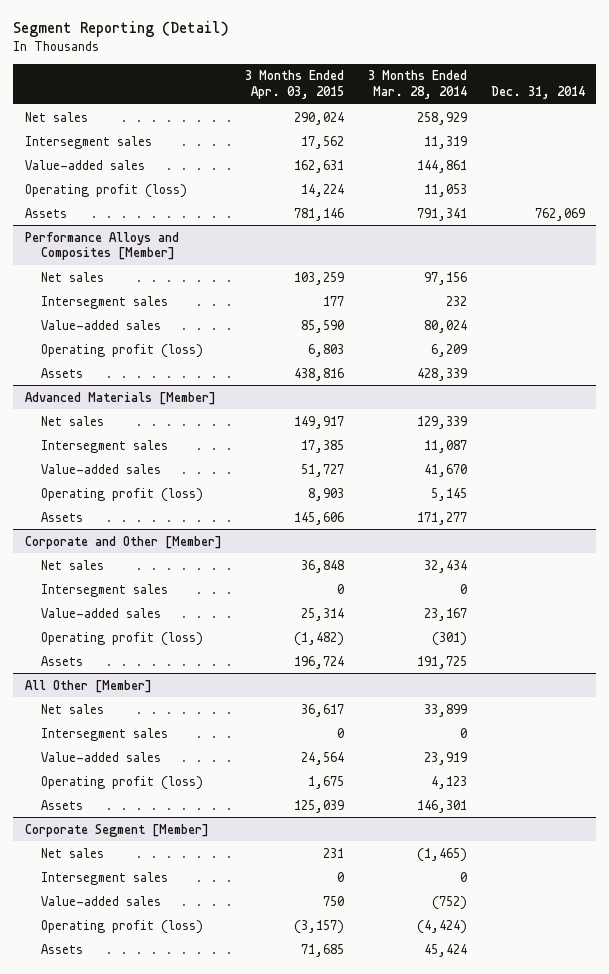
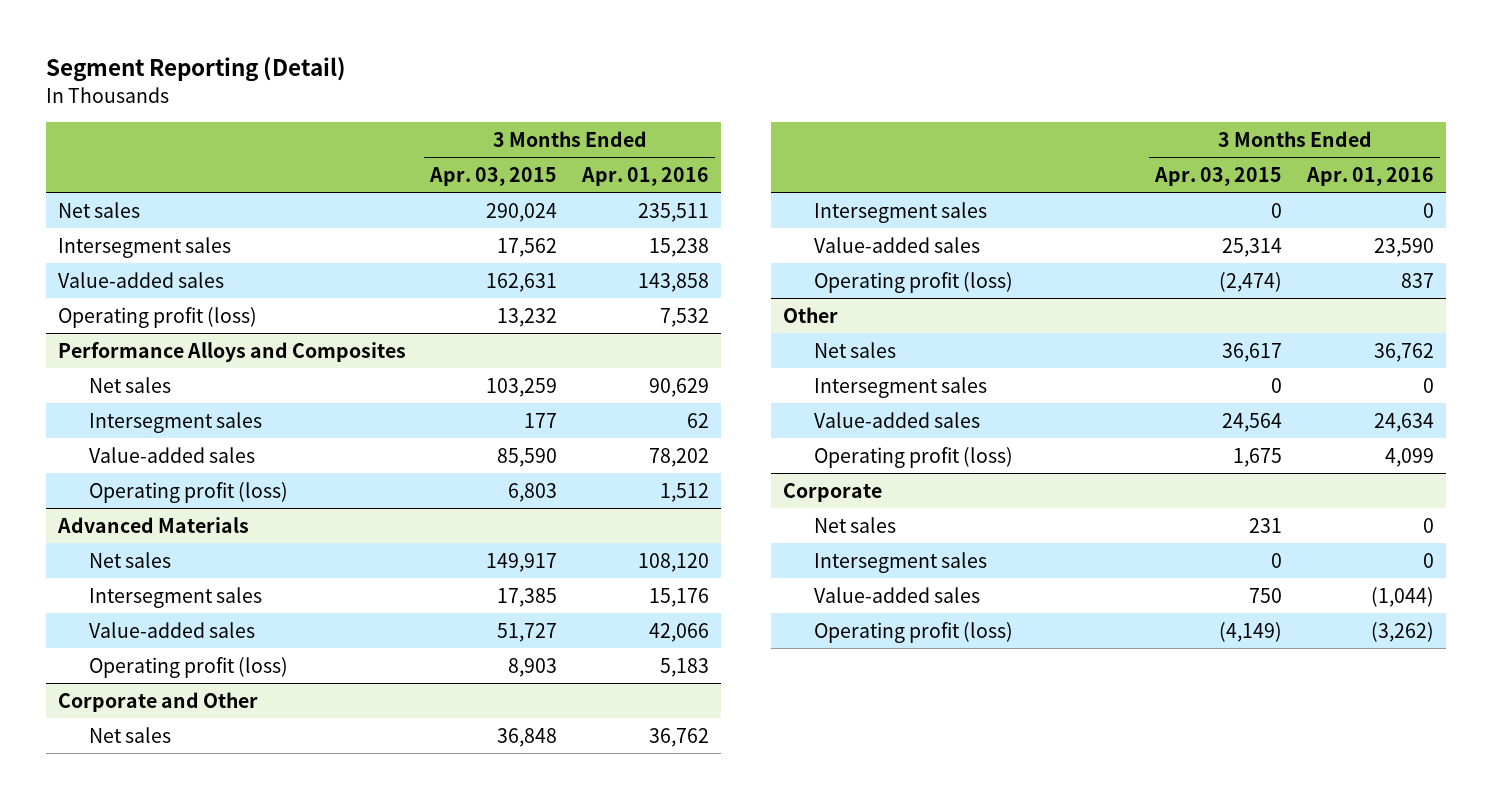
[367,70,467,100] 3 Months Ended Mar. 28, 2014 -> none
[490,86,585,100] Dec. 31, 2014 -> none
none -> [580,166,709,186] Apr. 01, 2016
[24,207,67,218] Assets -> none
[301,183,345,197] 14,224 -> [497,307,558,327] 13,232
[24,231,179,261] Performance Alloys and Composites [Member] -> [57,341,406,362] Performance Alloys and Composites
[40,367,83,378] Assets -> none
[24,391,216,405] Advanced Materials [Member] -> [56,516,249,533] Advanced Materials
[40,511,83,522] Assets -> none
[24,535,222,549] Corporate and Other [Member] -> [57,691,258,712] Corporate and Other
[40,655,83,666] Assets -> none
[294,631,345,646] (1,482) -> [1219,271,1283,292] (2,474)
[24,679,152,693] All Other [Member] -> [782,306,838,323] Other
[40,799,83,810] Assets -> none
[24,823,209,837] Corporate Segment [Member] -> [782,482,882,502] Corporate
[40,943,83,954] Assets -> none
[294,919,345,934] (3,157) -> [1219,621,1283,642] (4,149)

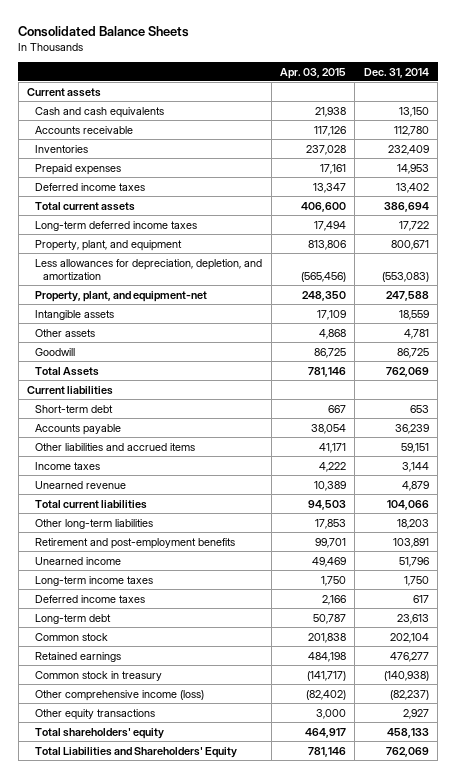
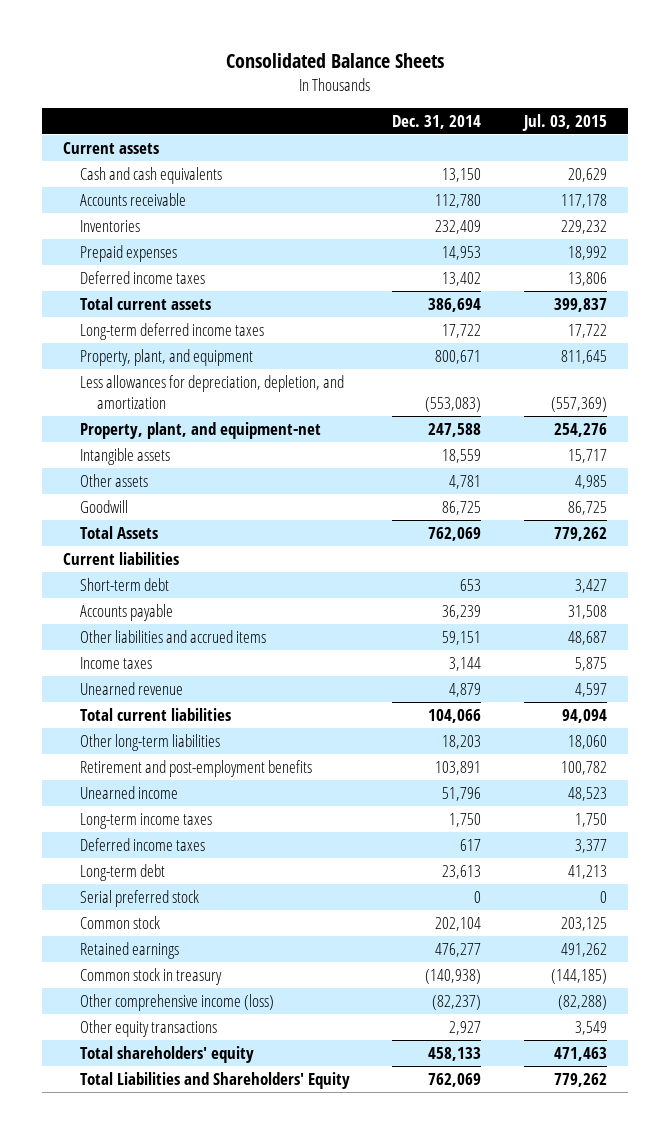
[279,67,346,79] Apr. 03, 2015 -> none
none -> [521,113,607,131] Jul. 03, 2015
none -> [80,889,200,907] Serial preferred stock

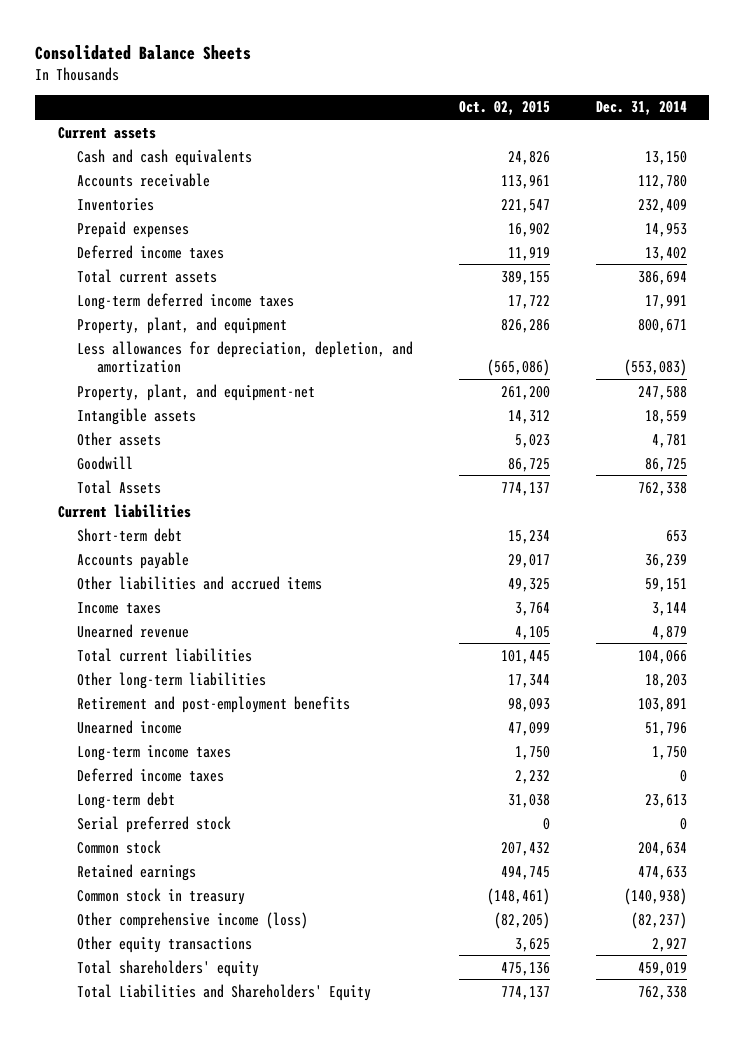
[521,113,607,131] Jul. 03, 2015 -> none
none -> [458,101,550,116] Oct. 02, 2015
[442,323,482,338] 17,722 -> [644,294,687,309] 17,991
[428,526,482,541] 762,069 -> [637,481,687,496] 762,338
[460,838,482,851] 617 -> [679,769,687,782] 0
[435,916,482,931] 202,104 -> [637,841,687,856] 204,634
[435,942,482,957] 476,277 -> [637,865,687,880] 474,633
[428,1046,482,1061] 458,133 -> [637,961,687,976] 459,019
[428,1072,482,1087] 762,069 -> [637,985,687,1000] 762,338

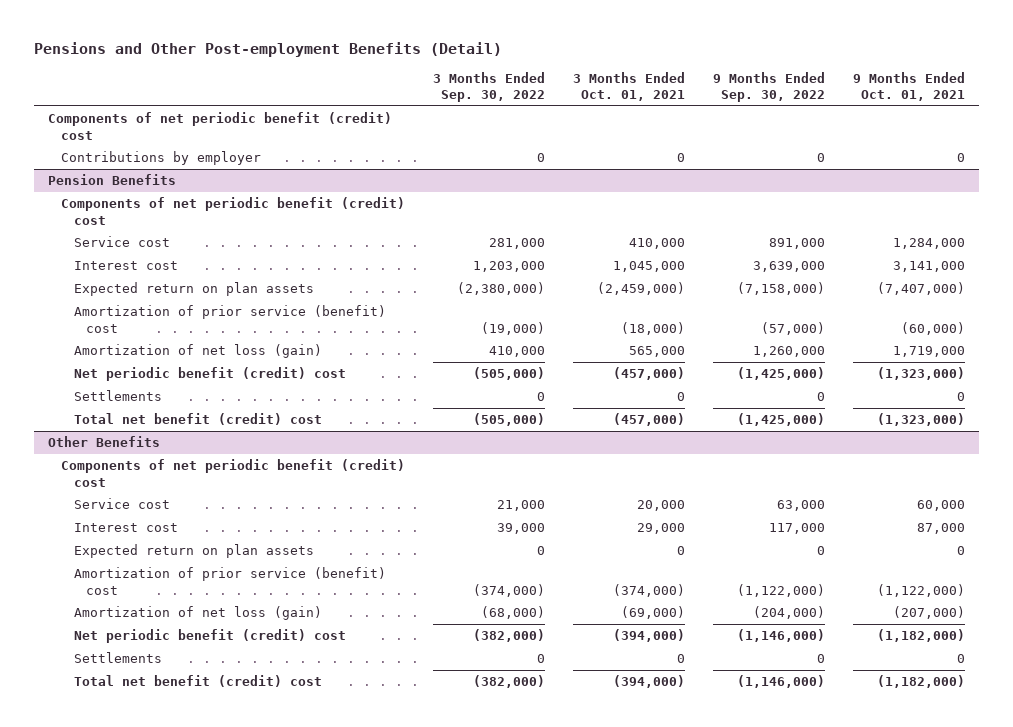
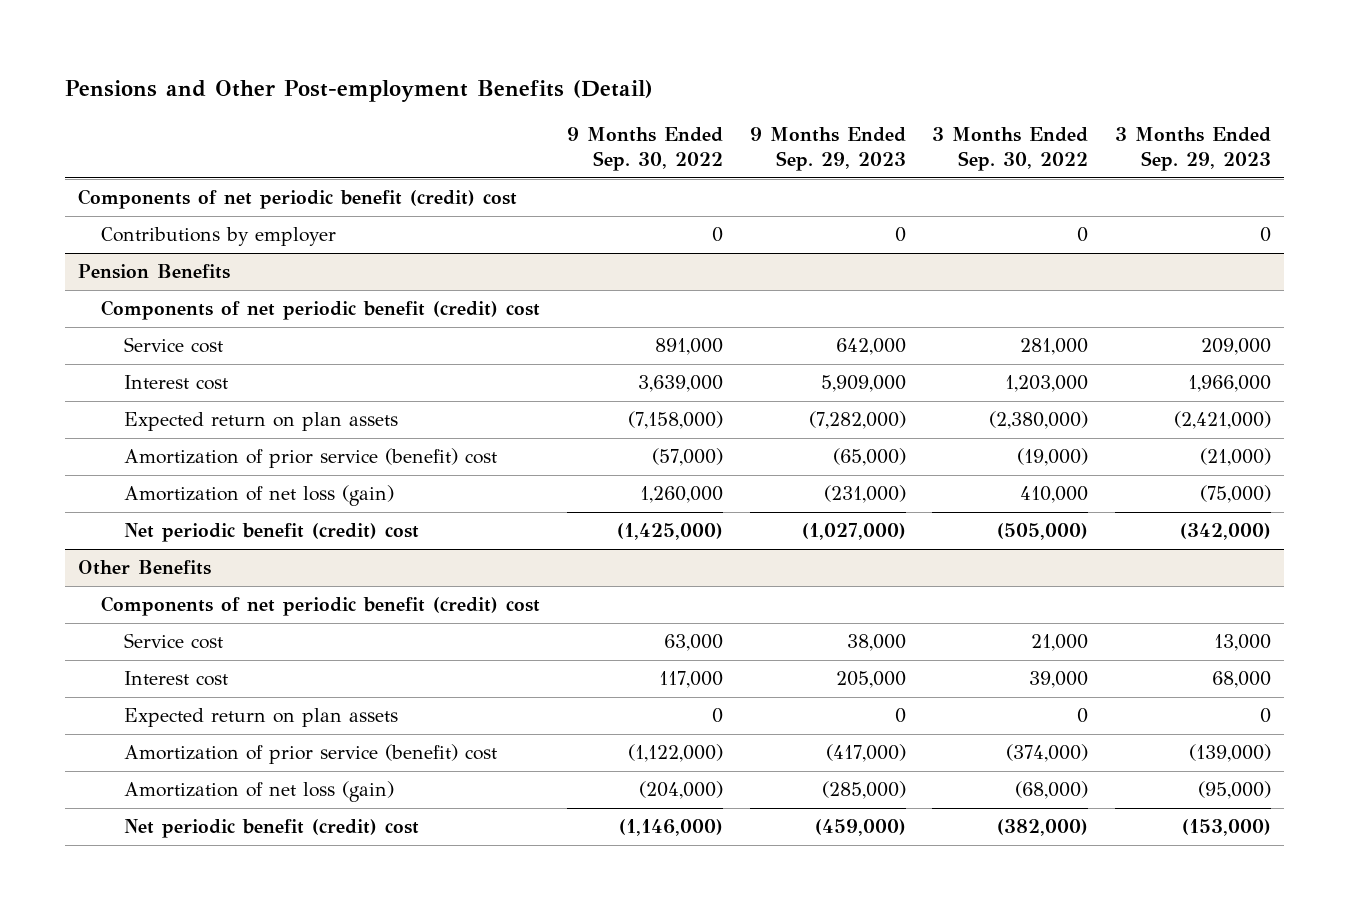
[572,71,685,102] 3 Months Ended Oct. 01, 2021 -> none
[853,71,966,102] 9 Months Ended Oct. 01, 2021 -> none
none -> [749,126,906,171] 9 Months Ended Sep. 29, 2023
none -> [1115,126,1272,171] 3 Months Ended Sep. 29, 2023
[73,390,162,402] Settlements -> none
[73,413,322,426] Total net benefit (credit) cost -> none
[73,652,162,664] Settlements -> none
[73,675,322,688] Total net benefit (credit) cost -> none

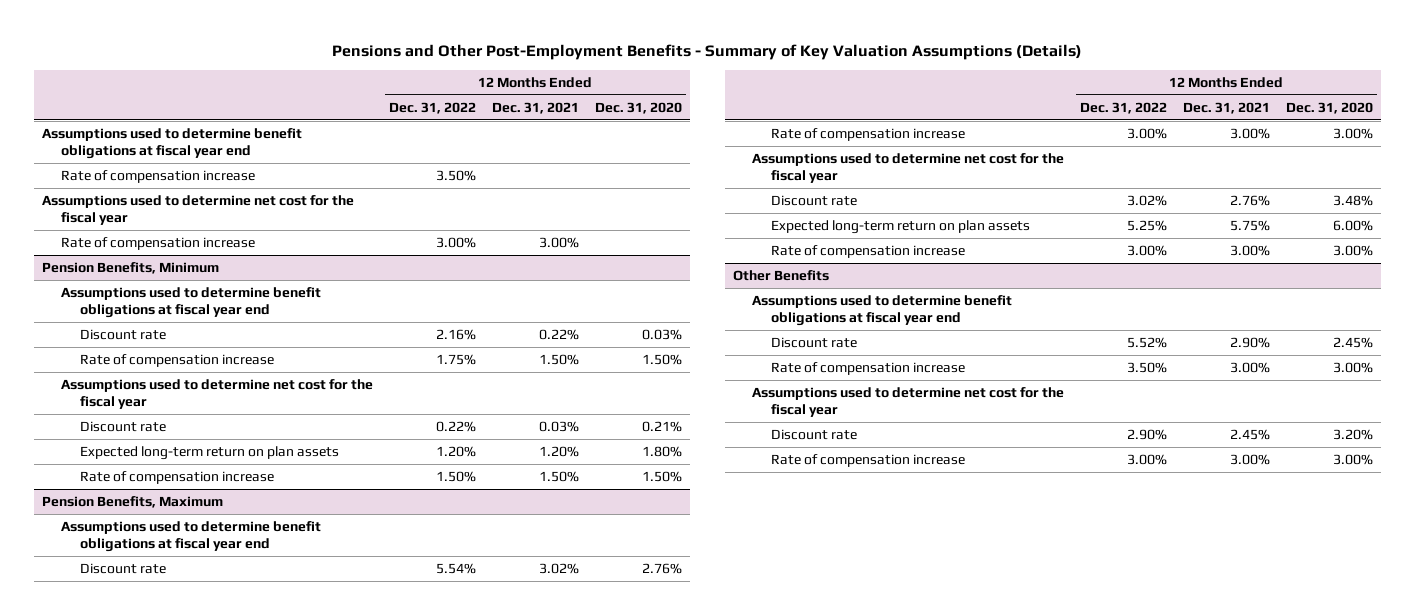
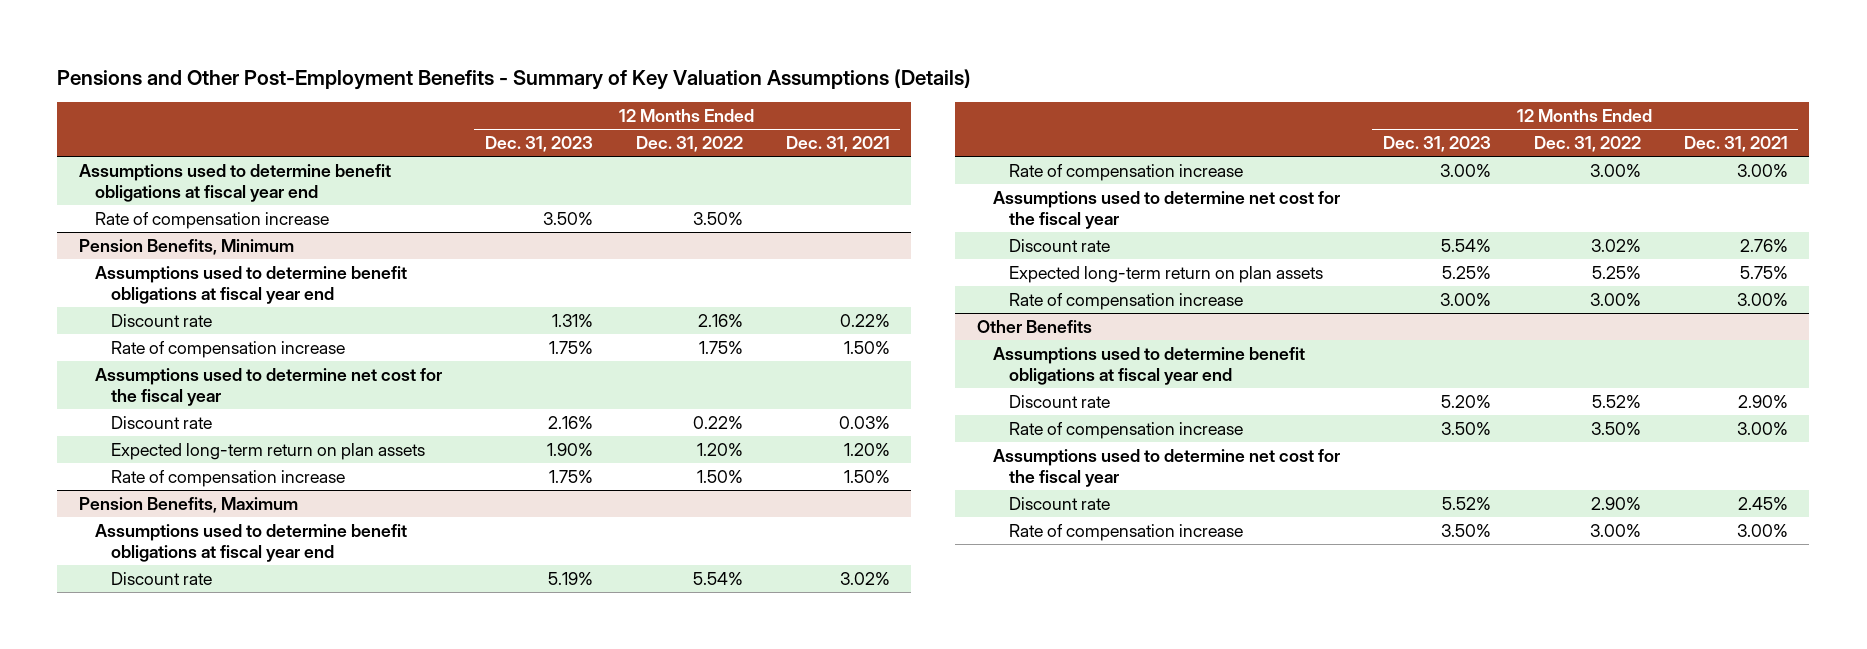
[594,101,682,114] Dec. 31, 2020 -> none
none -> [484,136,593,153] Dec. 31, 2023
[42,195,355,225] Assumptions used to determine net cost for the fiscal year -> none
[61,237,256,251] Rate of compensation increase -> none

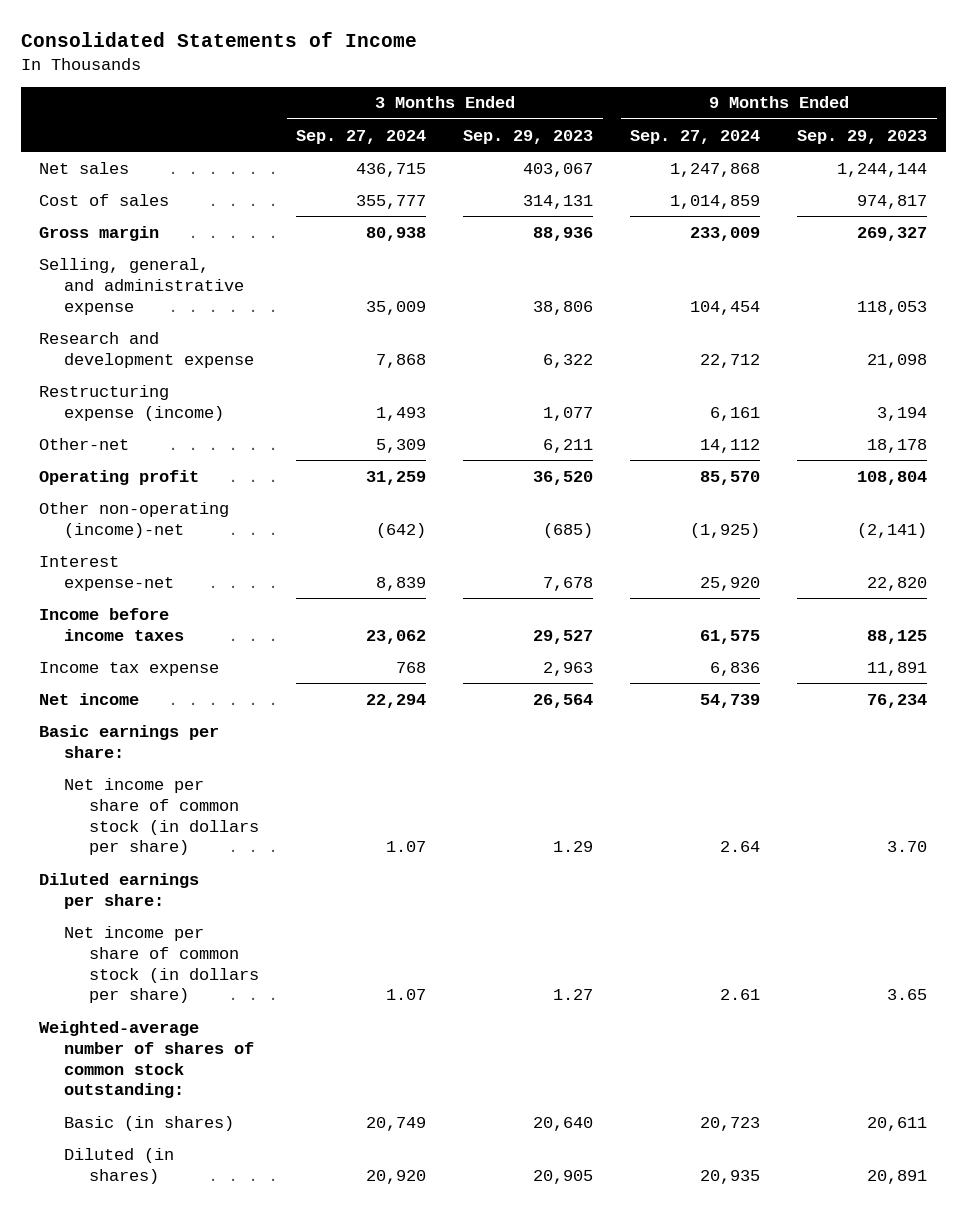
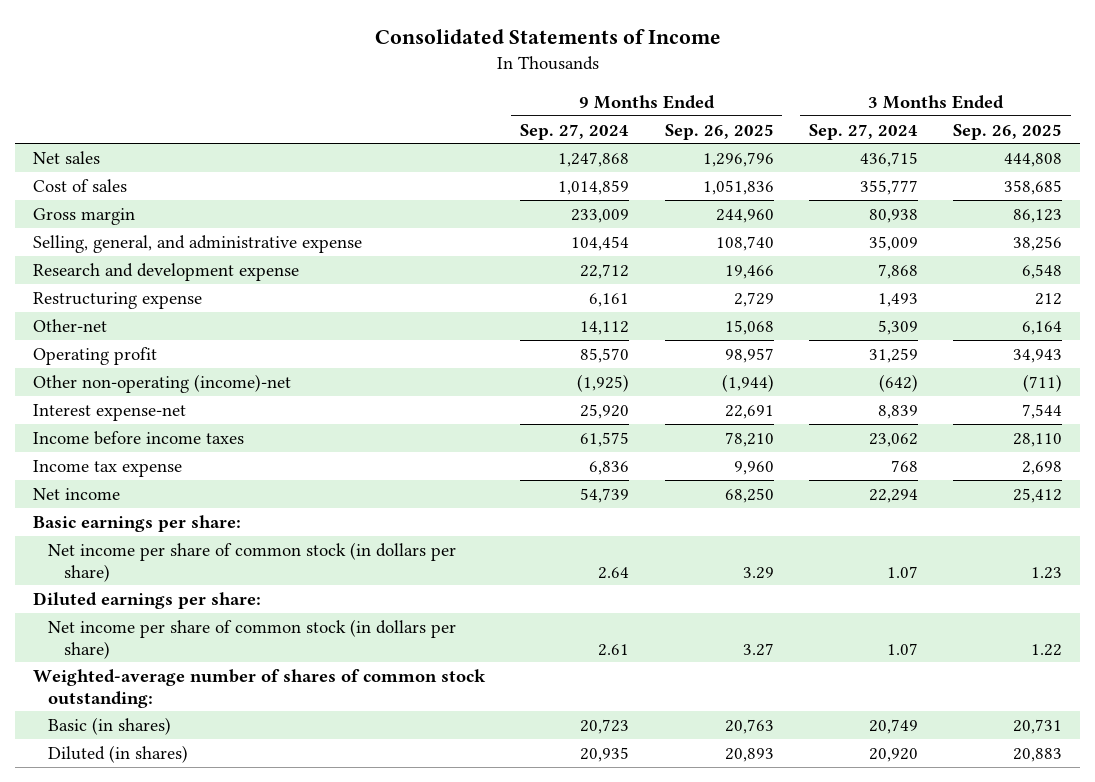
[463,129,594,144] Sep. 29, 2023 -> none
[797,129,928,144] Sep. 29, 2023 -> none
none -> [664,123,774,140] Sep. 26, 2025
none -> [953,123,1063,140] Sep. 26, 2025
[39,384,225,421] Restructuring expense (income) -> [32,291,202,309] Restructuring expense

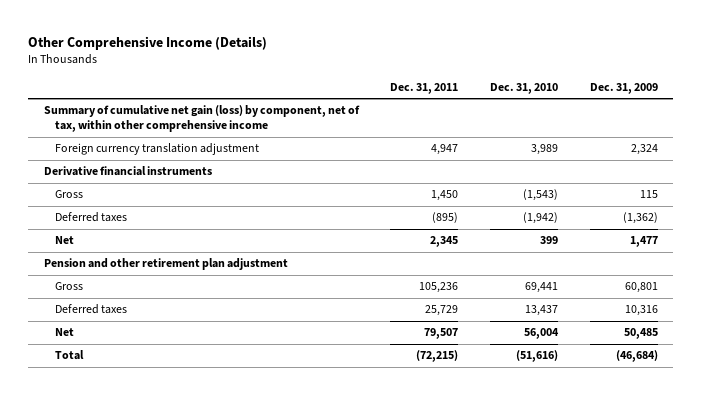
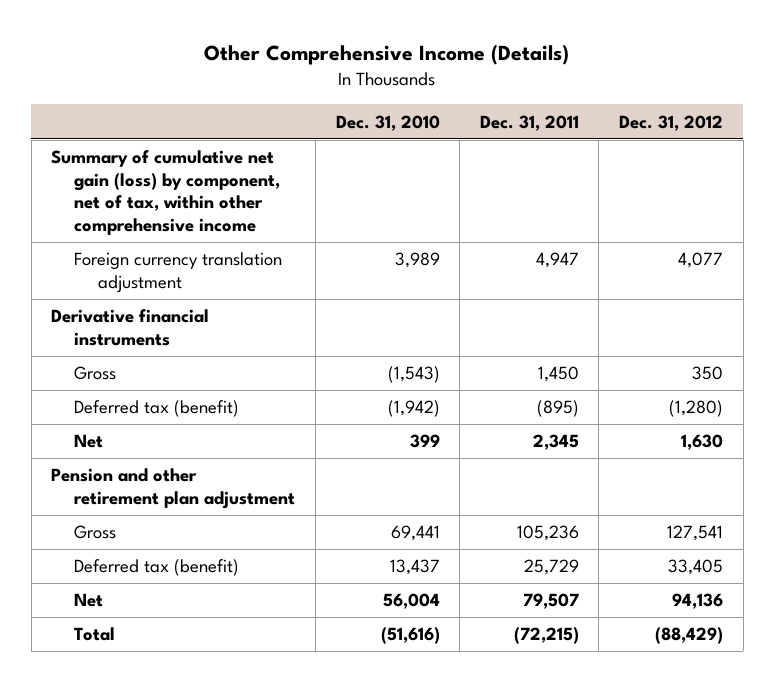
[589,82,658,94] Dec. 31, 2009 -> none
none -> [618,114,723,131] Dec. 31, 2012
[54,212,127,223] Deferred taxes -> [74,400,240,418] Deferred tax (benefit)
[54,304,127,315] Deferred taxes -> [74,559,240,577] Deferred tax (benefit)

